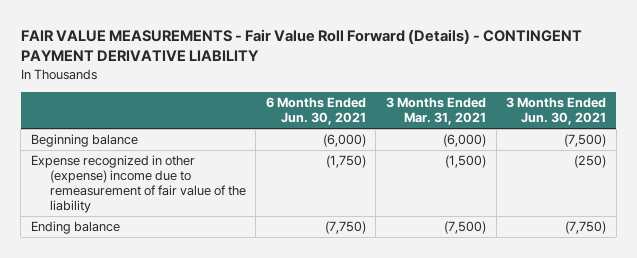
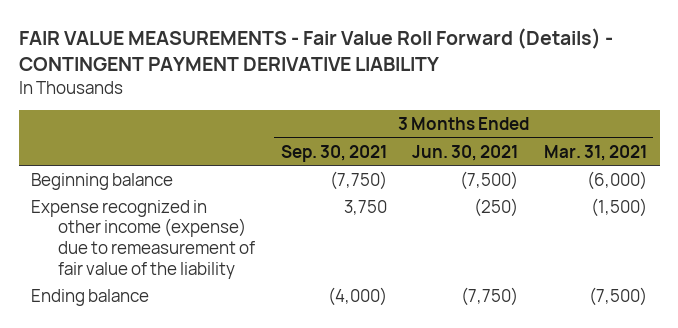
[265,97,366,126] 6 Months Ended Jun. 30, 2021 -> none
none -> [280,144,387,162] Sep. 30, 2021
[31,155,246,214] Expense recognized in other (expense) income due to remeasurement of fair value of the liability -> [31,199,256,279] Expense recognized in other income (expense) due to remeasurement of fair value of the liability

